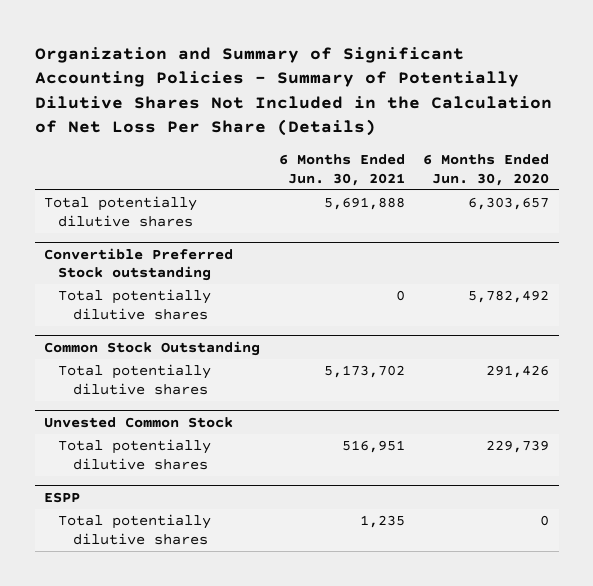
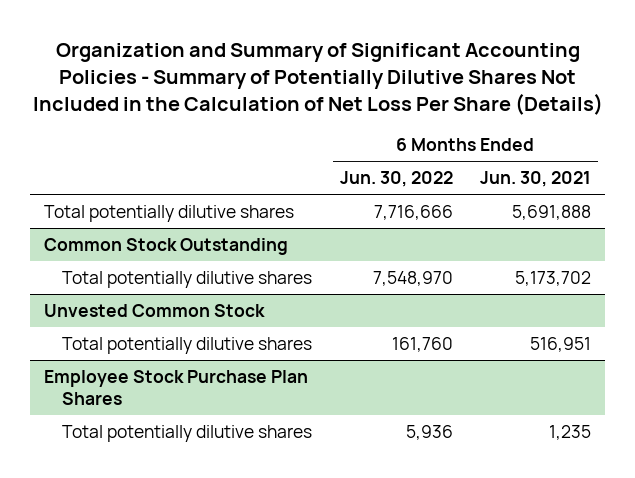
[423,153,550,186] 6 Months Ended Jun. 30, 2020 -> none
none -> [339,171,453,188] Jun. 30, 2022
[44,247,234,282] Convertible Preferred Stock outstanding -> none
[58,289,212,321] Total potentially dilutive shares -> none
[44,491,81,503] ESPP -> [43,369,308,406] Employee Stock Purchase Plan Shares

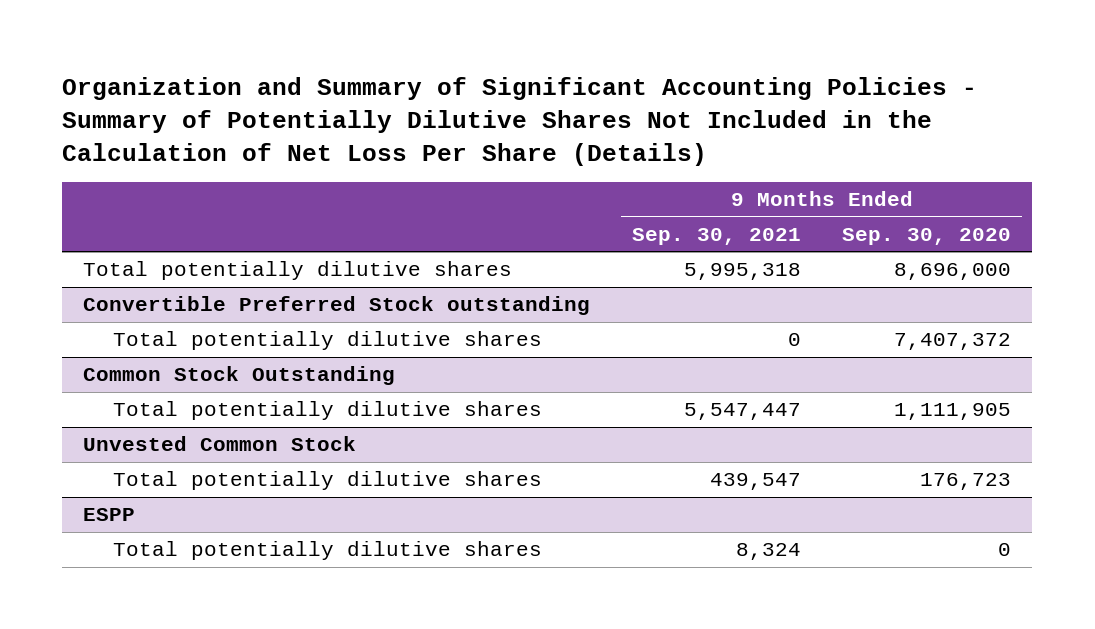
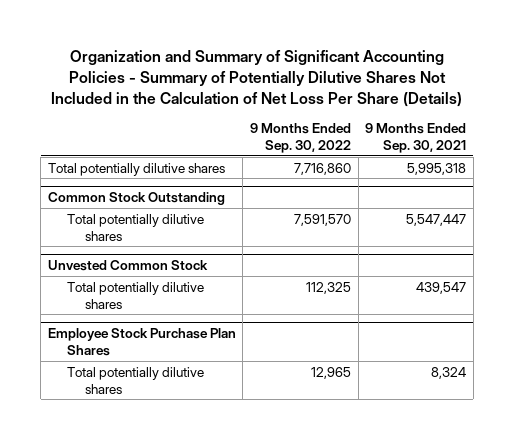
[842,227,1012,245] Sep. 30, 2020 -> none
none -> [249,122,351,154] 9 Months Ended Sep. 30, 2022
[83,296,591,316] Convertible Preferred Stock outstanding -> none
[112,331,542,351] Total potentially dilutive shares -> none
[83,508,136,522] ESPP -> [47,328,236,357] Employee Stock Purchase Plan Shares

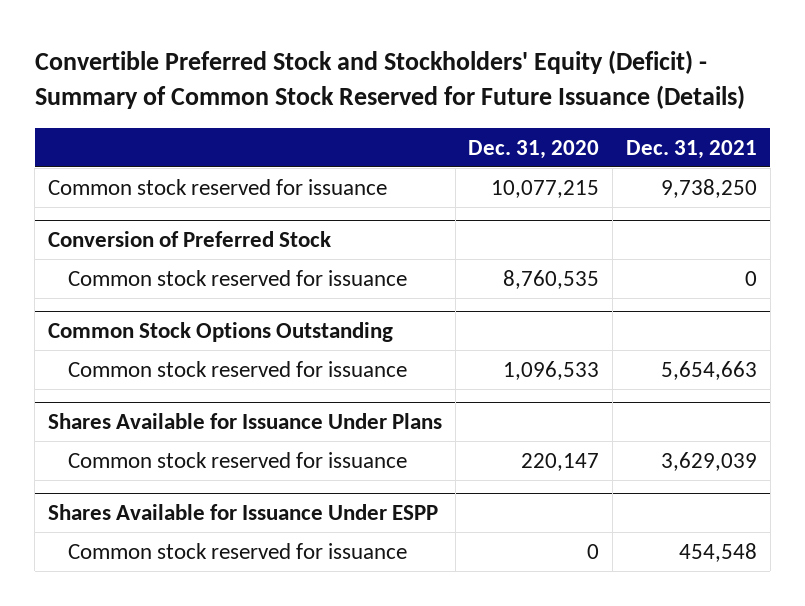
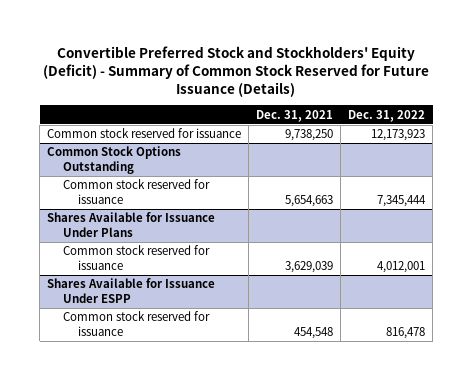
[468,139,600,159] Dec. 31, 2020 -> none
none -> [348,109,426,122] Dec. 31, 2022
[47,231,331,248] Conversion of Preferred Stock -> none
[67,269,407,286] Common stock reserved for issuance -> none

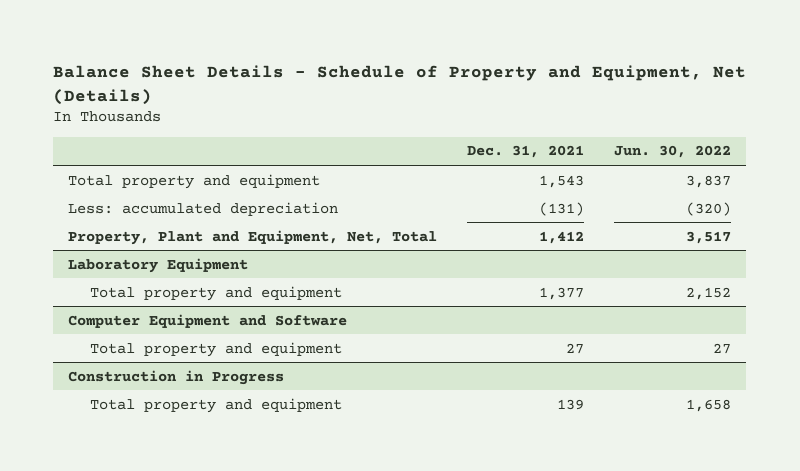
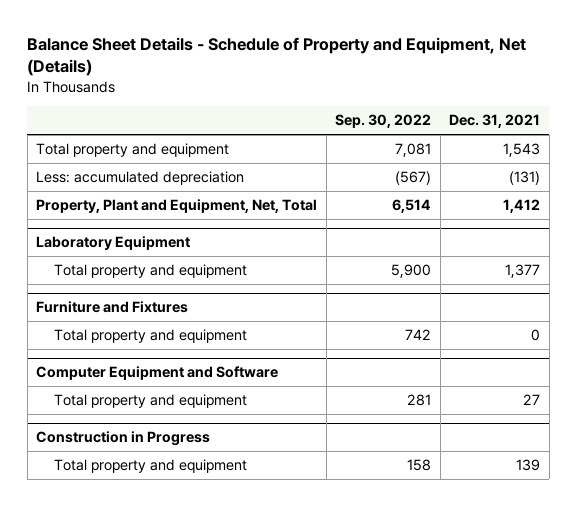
[614,145,732,159] Jun. 30, 2022 -> none
none -> [335,114,432,129] Sep. 30, 2022
none -> [36,301,189,314] Furniture and Fixtures
none -> [54,329,248,344] Total property and equipment

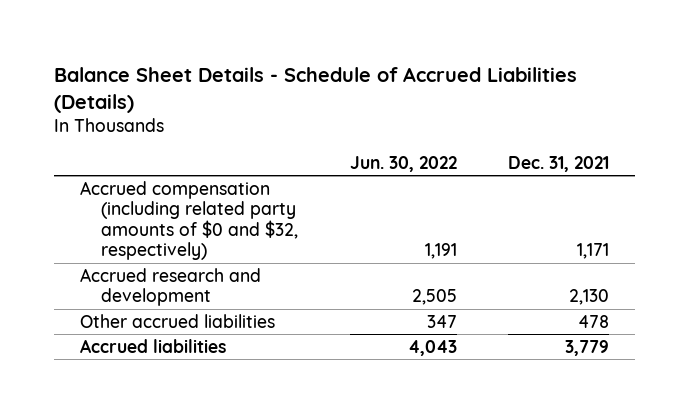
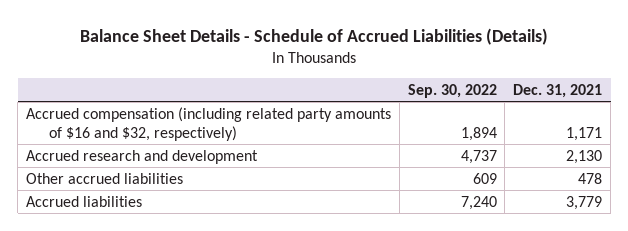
[349,155,457,172] Jun. 30, 2022 -> none
none -> [407,83,497,98] Sep. 30, 2022
[80,180,299,261] Accrued compensation (including related party amounts of $0 and $32, respectively) -> [25,106,391,141] Accrued compensation (including related party amounts of $16 and $32, respectively)

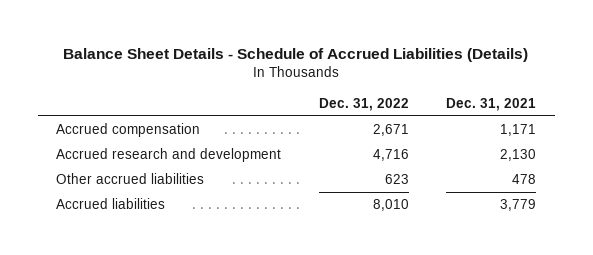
[407,83,497,98] Sep. 30, 2022 -> none
none -> [318,98,409,112] Dec. 31, 2022
[25,106,391,141] Accrued compensation (including related party amounts of $16 and $32, respectively) -> [56,123,201,138] Accrued compensation

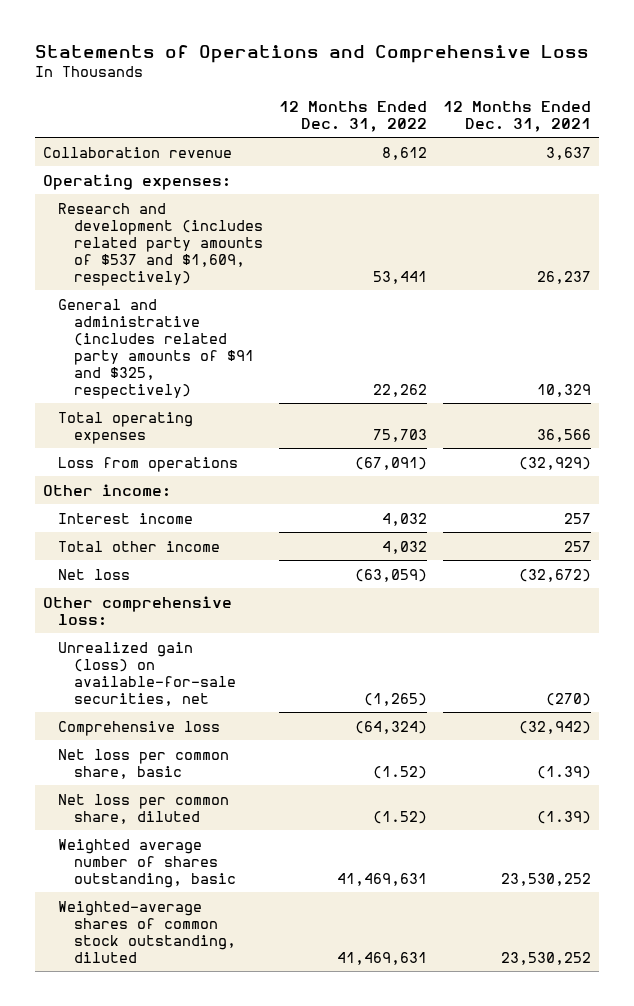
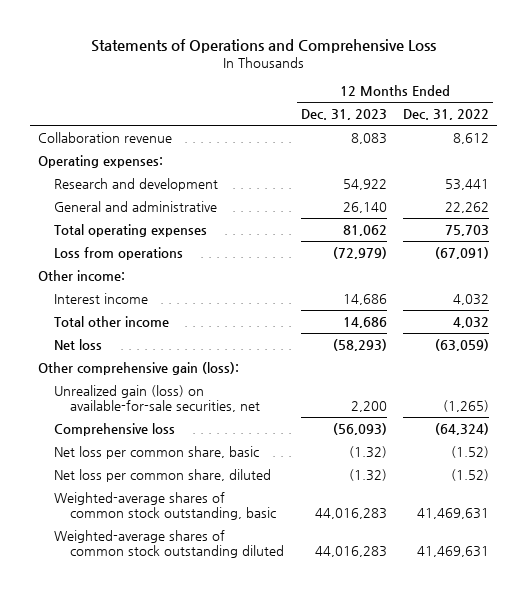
[442,100,591,132] 12 Months Ended Dec. 31, 2021 -> none
none -> [300,109,387,121] Dec. 31, 2023
[58,202,263,286] Research and development (includes related party amounts of $537 and $1,609, respectively) -> [54,177,219,191] Research and development
[58,298,254,399] General and administrative (includes related party amounts of $91 and $325, respectively) -> [54,200,218,212] General and administrative
[43,595,233,626] Other comprehensive loss: -> [38,361,240,375] Other comprehensive gain (loss):
[58,838,236,888] Weighted average number of shares outstanding, basic -> [54,491,277,520] Weighted-average shares of common stock outstanding, basic
[58,900,236,963] Weighted-average shares of common stock outstanding, diluted -> [54,529,285,558] Weighted-average shares of common stock outstanding diluted

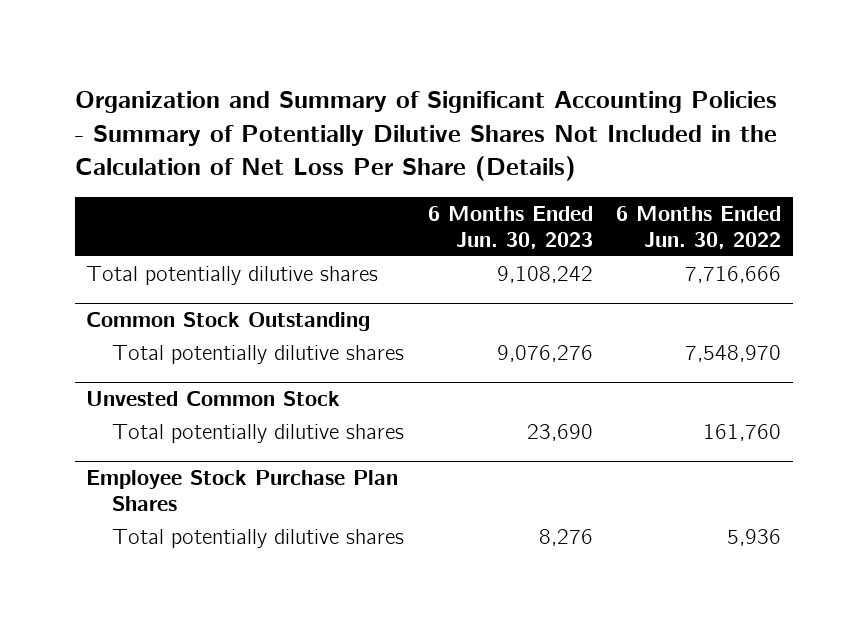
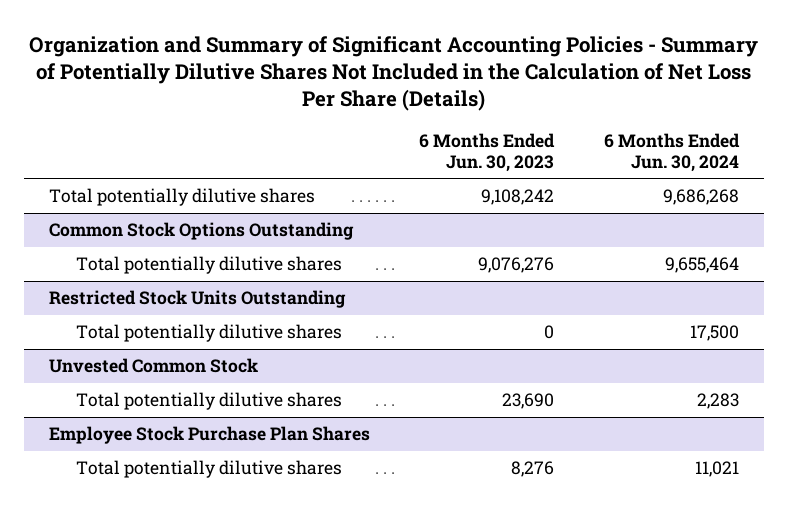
[616,205,782,249] 6 Months Ended Jun. 30, 2022 -> none
none -> [604,133,741,172] 6 Months Ended Jun. 30, 2024
[86,311,371,331] Common Stock Outstanding -> [48,222,354,241] Common Stock Options Outstanding
none -> [48,290,346,309] Restricted Stock Units Outstanding
none -> [76,324,343,343] Total potentially dilutive shares

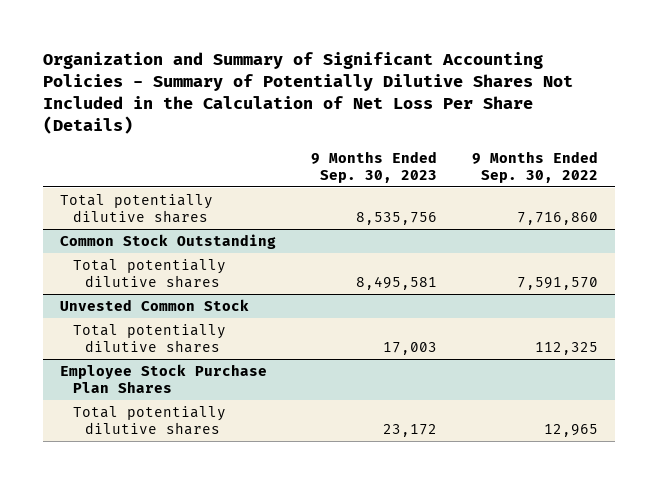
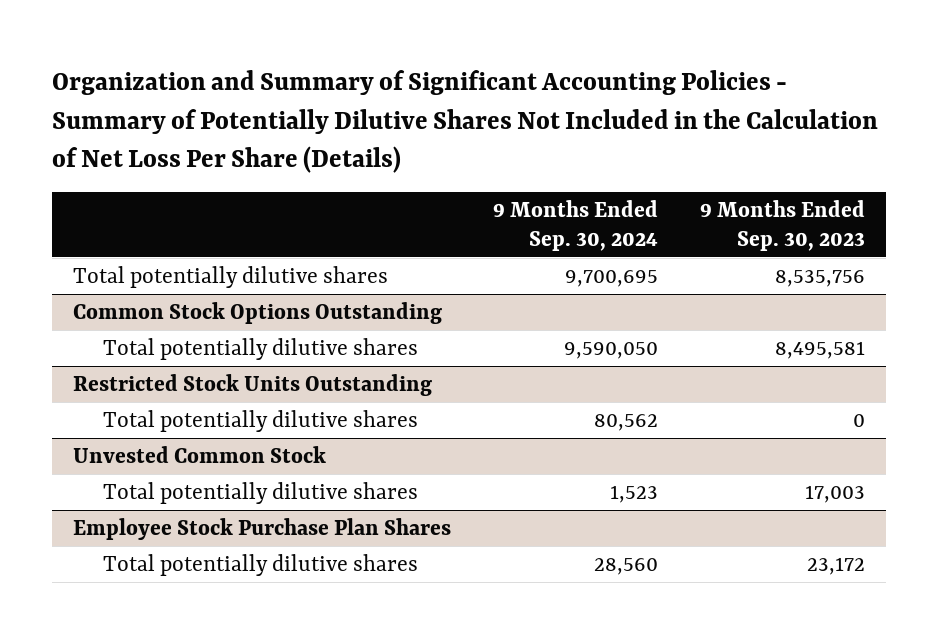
[471,150,598,183] 9 Months Ended Sep. 30, 2022 -> none
none -> [493,199,659,251] 9 Months Ended Sep. 30, 2024
[60,234,277,250] Common Stock Outstanding -> [72,302,442,325] Common Stock Options Outstanding
none -> [72,374,432,397] Restricted Stock Units Outstanding
none -> [102,410,418,433] Total potentially dilutive shares

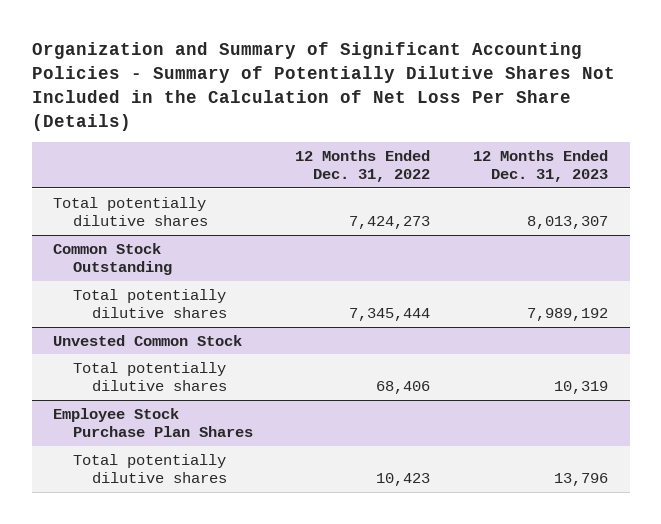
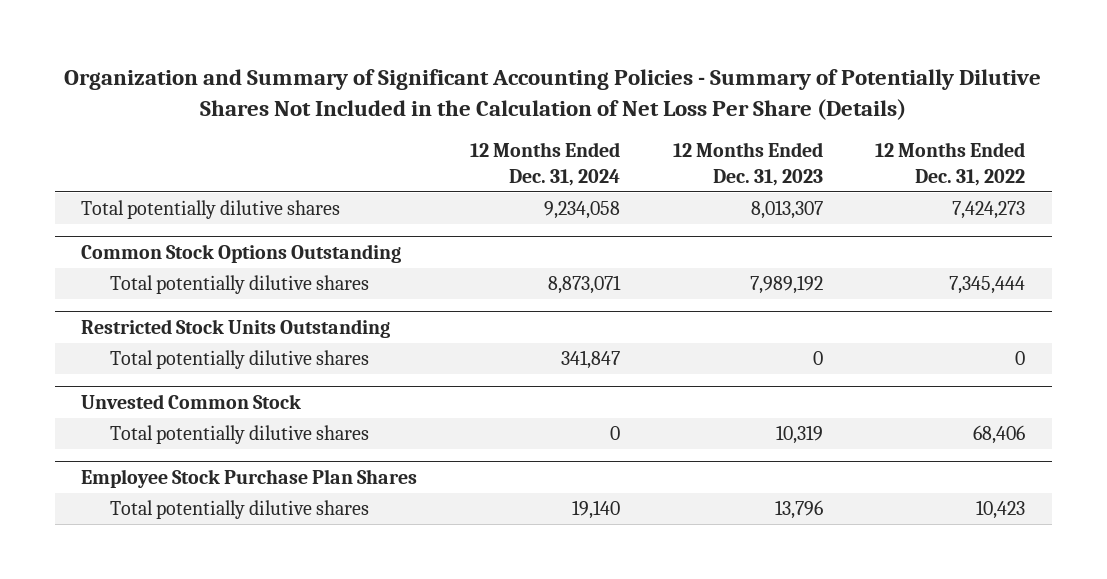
none -> [469,142,620,186] 12 Months Ended Dec. 31, 2024
[52,242,172,275] Common Stock Outstanding -> [81,243,402,263] Common Stock Options Outstanding
none -> [81,318,391,338] Restricted Stock Units Outstanding
none -> [110,350,370,370] Total potentially dilutive shares

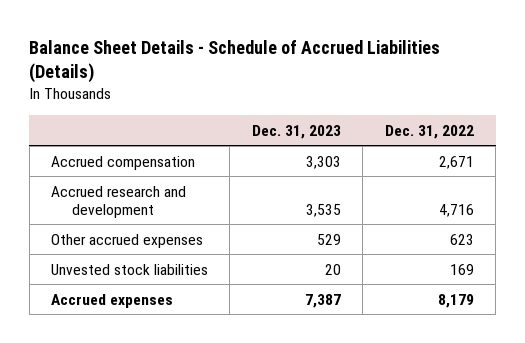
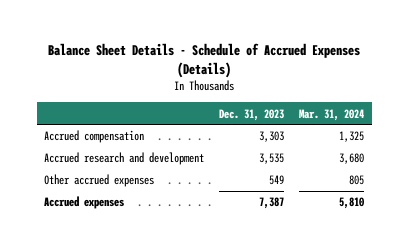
[29,39,441,83] Balance Sheet Details - Schedule of Accrued Liabilities (Details) -> [48,43,361,79] Balance Sheet Details - Schedule of Accrued Expenses (Details)
[384,124,474,139] Dec. 31, 2022 -> none
none -> [299,108,365,121] Mar. 31, 2024
[50,263,208,275] Unvested stock liabilities -> none
[316,233,341,245] 529 -> [269,175,285,186] 549

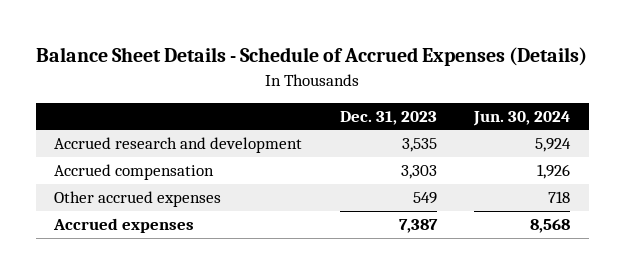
[299,108,365,121] Mar. 31, 2024 -> none
none -> [473,110,571,126] Jun. 30, 2024
[44,130,145,144] Accrued compensation -> [54,164,215,181] Accrued compensation

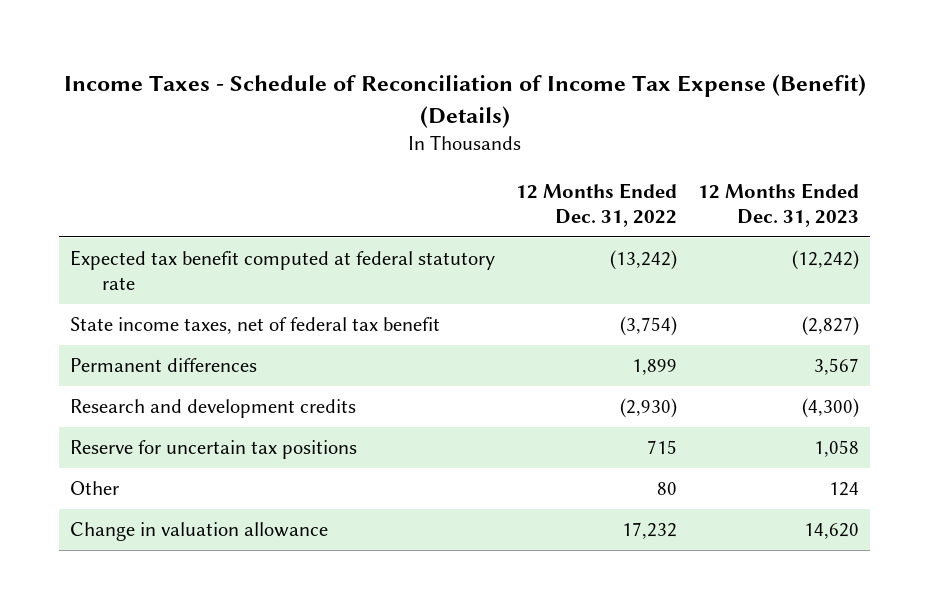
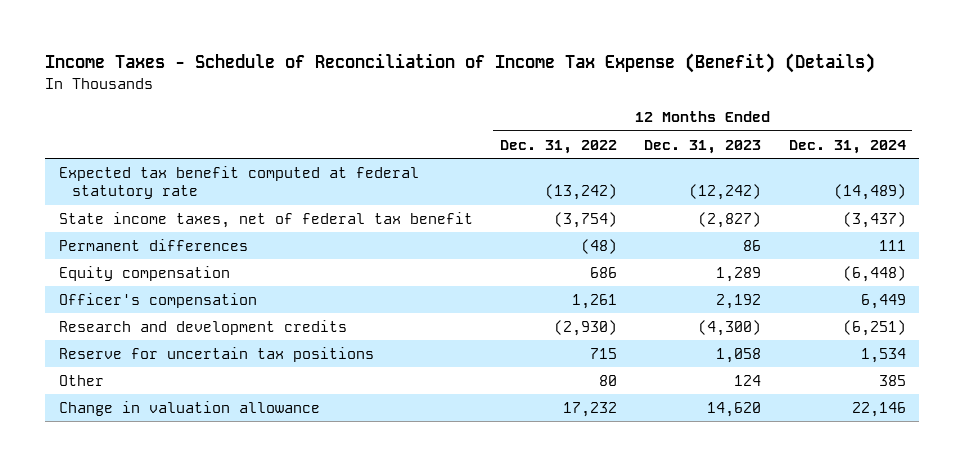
none -> [788,139,906,154] Dec. 31, 2024
[632,358,678,375] 1,899 -> [581,238,618,254] (48)
[814,357,860,375] 3,567 -> [743,239,762,251] 86
none -> [58,265,230,281] Equity compensation
none -> [58,292,257,308] Officer's compensation

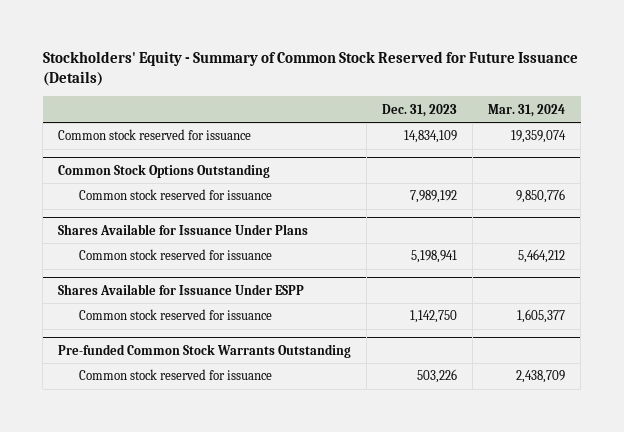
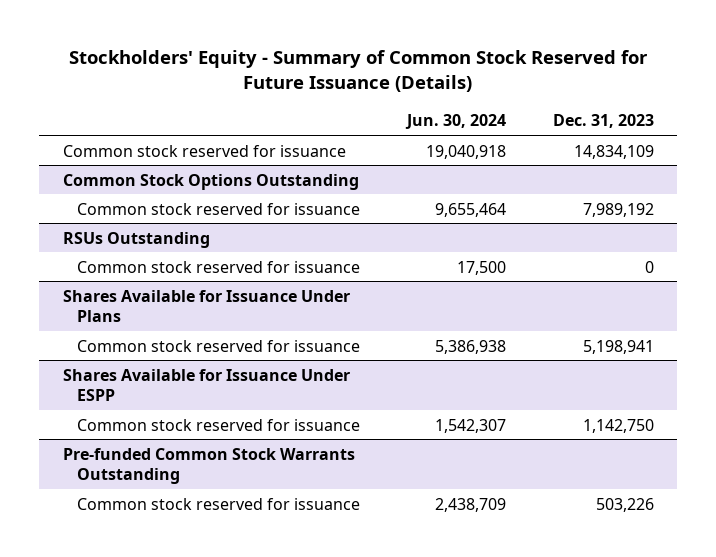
[488,103,566,117] Mar. 31, 2024 -> none
none -> [405,114,507,130] Jun. 30, 2024
none -> [62,231,210,248] RSUs Outstanding
none -> [77,260,361,273] Common stock reserved for issuance

